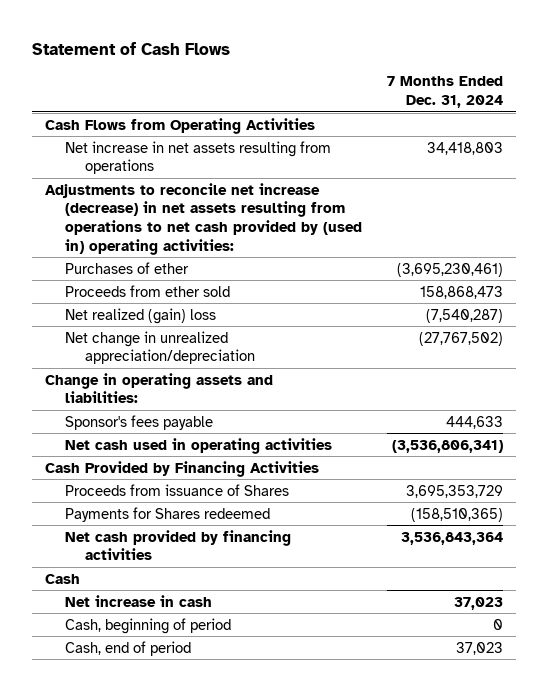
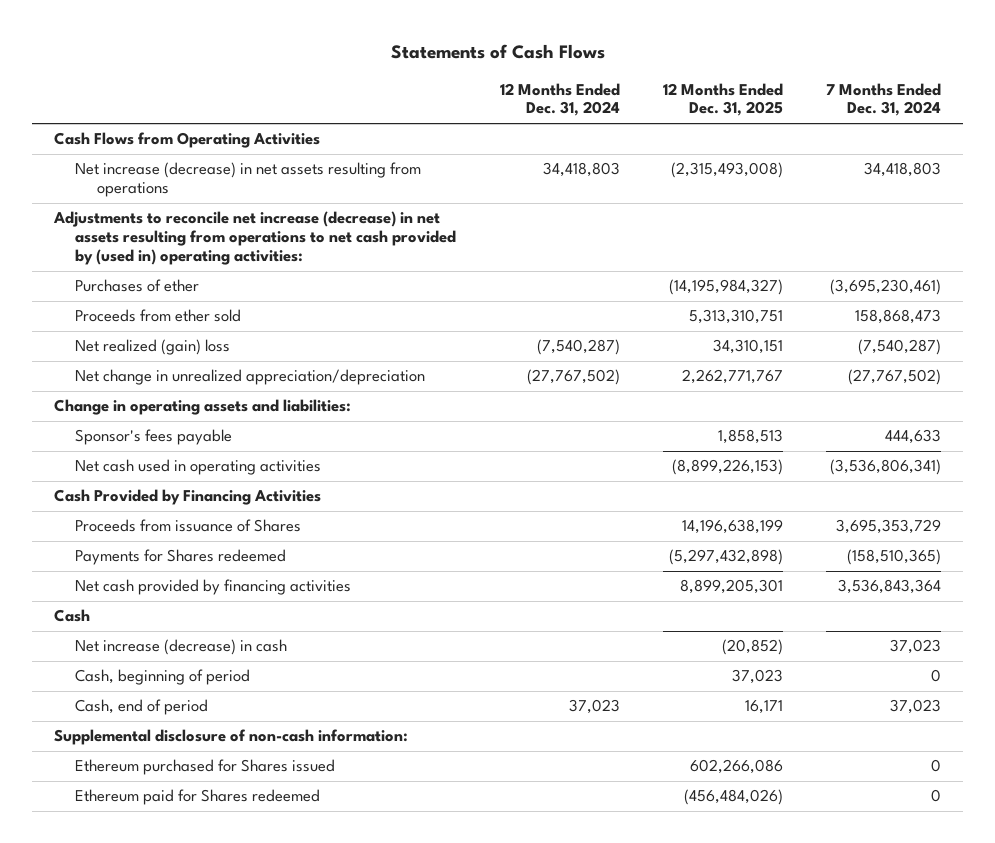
[32,42,231,56] Statement of Cash Flows -> [390,43,605,59] Statements of Cash Flows
none -> [499,82,620,117] 12 Months Ended Dec. 31, 2024
none -> [662,82,783,117] 12 Months Ended Dec. 31, 2025
[64,140,331,175] Net increase in net assets resulting from operations -> [75,162,422,198] Net increase (decrease) in net assets resulting from operations
[64,594,212,607] Net increase in cash -> [75,639,288,656] Net increase (decrease) in cash
none -> [54,729,409,746] Supplemental disclosure of non-cash information:
none -> [75,759,336,776] Ethereum purchased for Shares issued
none -> [75,789,321,806] Ethereum paid for Shares redeemed

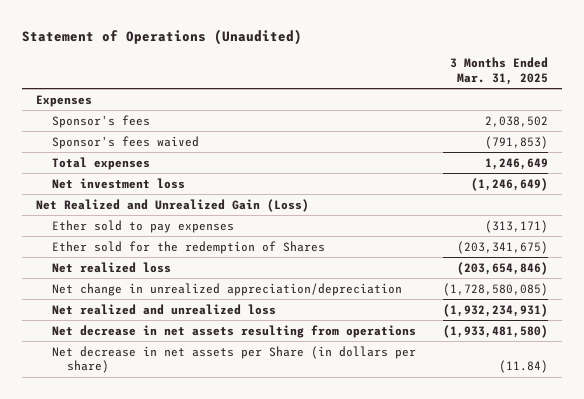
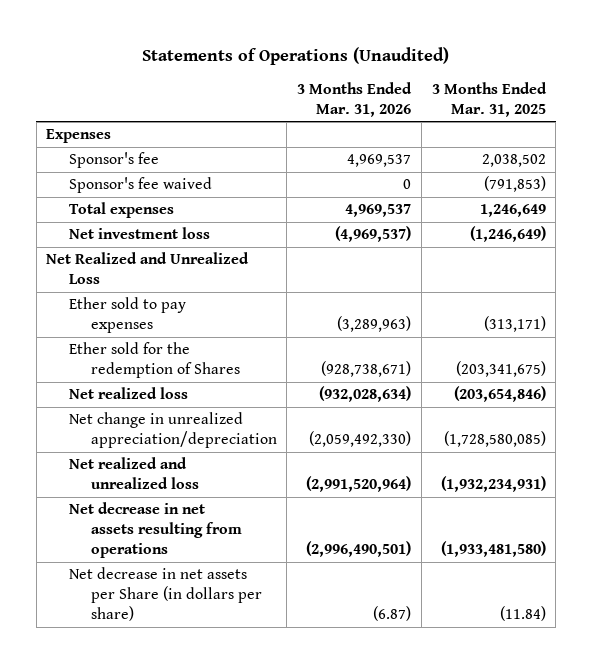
[22,28,303,45] Statement of Operations (Unaudited) -> [141,46,449,65] Statements of Operations (Unaudited)
none -> [297,81,413,117] 3 Months Ended Mar. 31, 2026
[51,114,150,128] Sponsor's fees -> [68,152,159,169] Sponsor's fee
[51,135,199,149] Sponsor's fees waived -> [68,177,212,194] Sponsor's fee waived
[36,198,310,212] Net Realized and Unrealized Gain (Loss) -> [46,252,250,285] Net Realized and Unrealized Loss

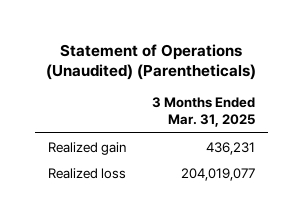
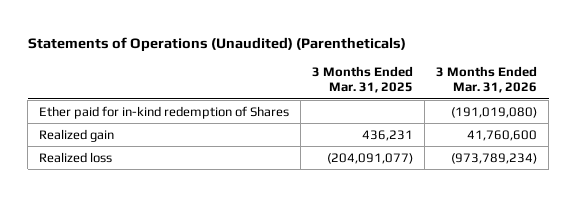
[46,43,257,81] Statement of Operations (Unaudited) (Parentheticals) -> [27,36,406,52] Statements of Operations (Unaudited) (Parentheticals)
none -> [436,66,538,94] 3 Months Ended Mar. 31, 2026
none -> [39,105,290,119] Ether paid for in-kind redemption of Shares
[181,167,256,181] 204,019,077 -> [327,152,414,164] (204,091,077)

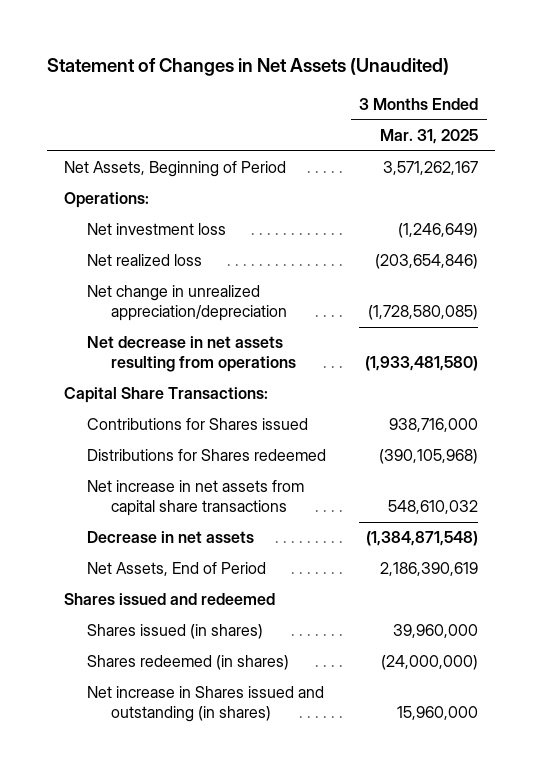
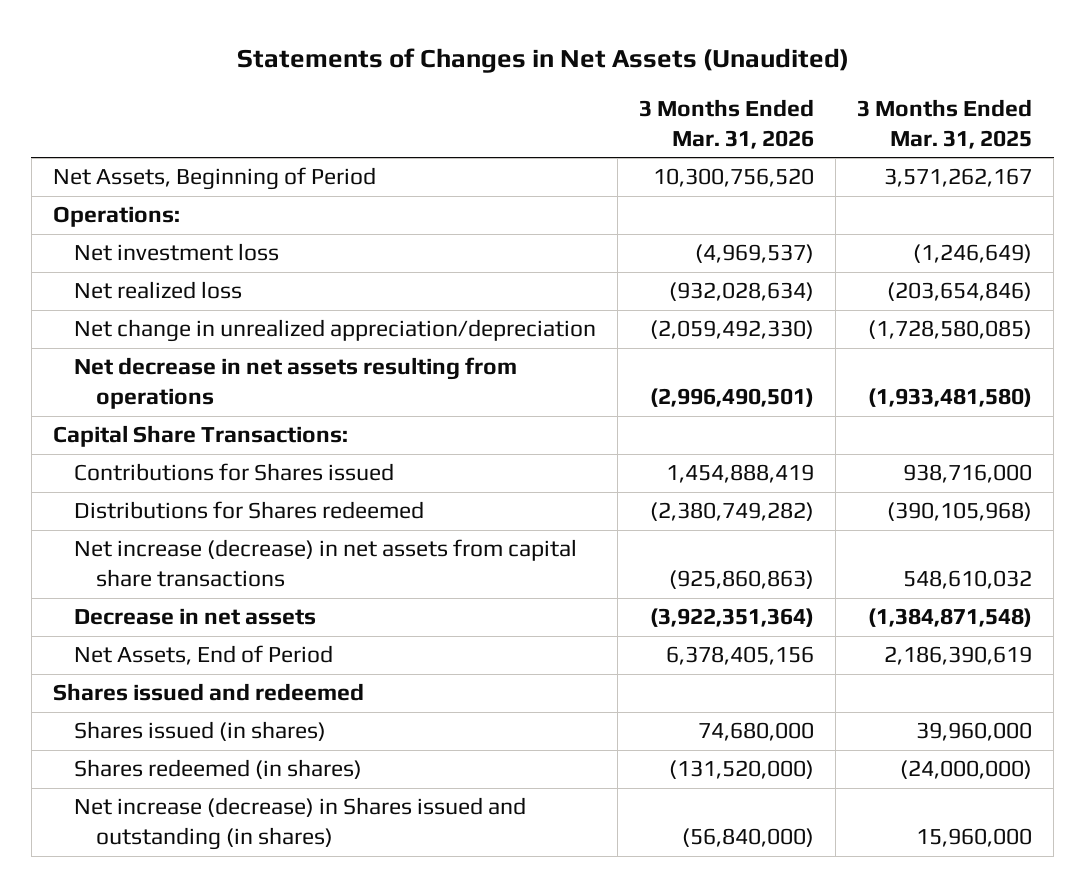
[47,58,450,77] Statement of Changes in Net Assets (Unaudited) -> [236,47,849,73] Statements of Changes in Net Assets (Unaudited)
none -> [639,99,815,149] 3 Months Ended Mar. 31, 2026
[87,480,305,517] Net increase in net assets from capital share transactions -> [74,539,578,587] Net increase (decrease) in net assets from capital share transactions
[87,686,325,723] Net increase in Shares issued and outstanding (in shares) -> [74,797,527,850] Net increase (decrease) in Shares issued and outstanding (in shares)

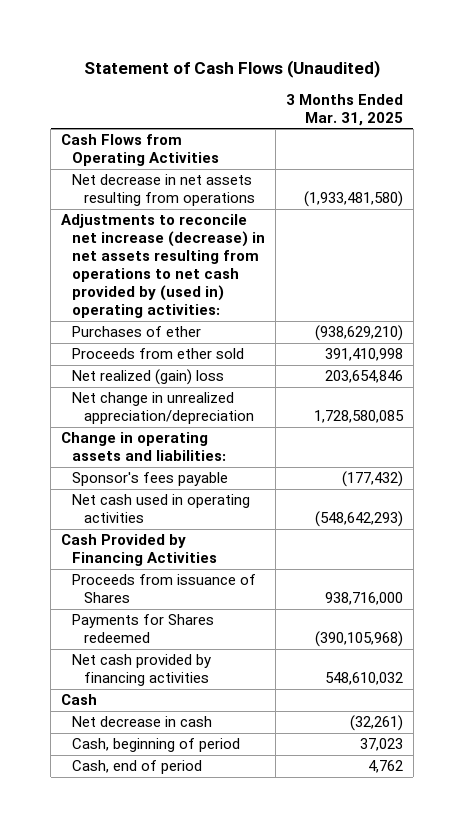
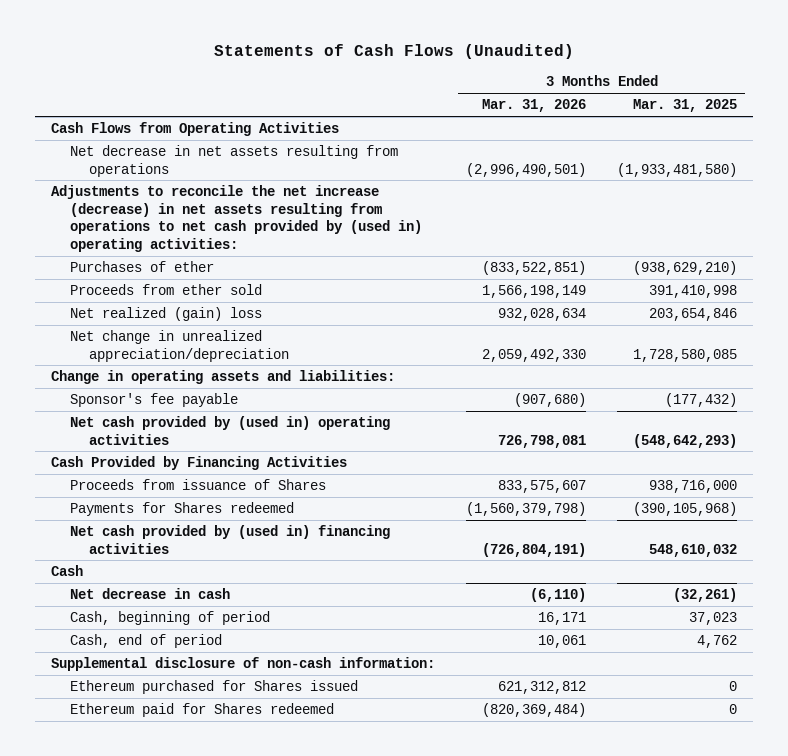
[83,59,380,78] Statement of Cash Flows (Unaudited) -> [213,44,574,60] Statements of Cash Flows (Unaudited)
none -> [481,99,586,113] Mar. 31, 2026
[60,214,266,319] Adjustments to reconcile net increase (decrease) in net assets resulting from operations to net cash provided by (used in) operating activities: -> [50,185,423,252] Adjustments to reconcile the net increase (decrease) in net assets resulting from operations to net cash provided by (used in) operating activities:
[72,472,229,487] Sponsor's fees payable -> [70,393,239,408] Sponsor's fee payable
[72,494,251,524] Net cash used in operating activities -> [70,416,391,445] Net cash provided by (used in) operating activities
[72,654,212,687] Net cash provided by financing activities -> [70,525,391,554] Net cash provided by (used in) financing activities
none -> [50,657,435,672] Supplemental disclosure of non-cash information:
none -> [70,680,359,695] Ethereum purchased for Shares issued
none -> [70,703,335,718] Ethereum paid for Shares redeemed

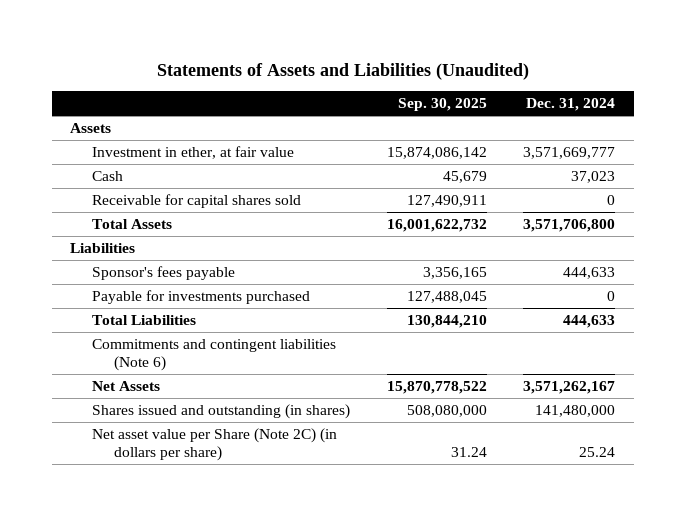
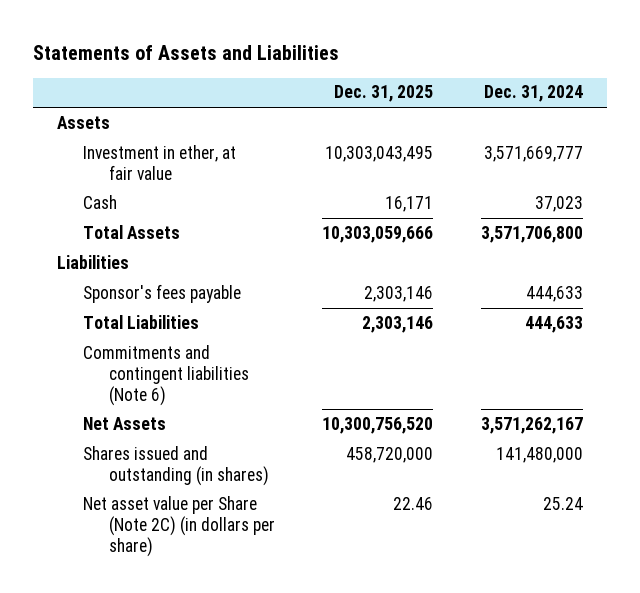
[156,62,529,80] Statements of Assets and Liabilities (Unaudited) -> [33,45,340,61] Statements of Assets and Liabilities
[397,98,487,112] Sep. 30, 2025 -> none
none -> [334,85,434,103] Dec. 31, 2025
[92,194,302,209] Receivable for capital shares sold -> none
[92,290,311,305] Payable for investments purchased -> none

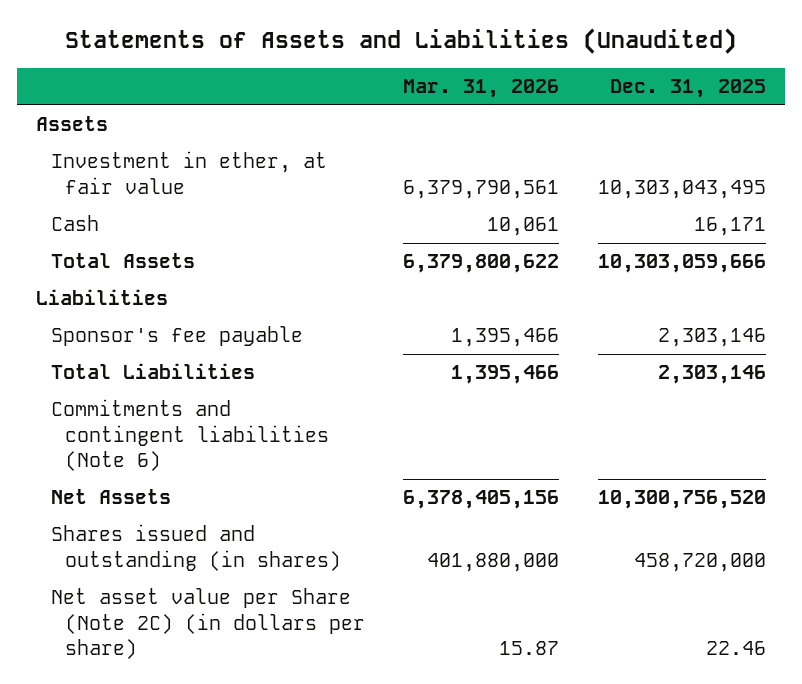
[33,45,340,61] Statements of Assets and Liabilities -> [65,27,738,54] Statements of Assets and Liabilities (Unaudited)
[483,85,583,103] Dec. 31, 2024 -> none
none -> [403,79,560,99] Mar. 31, 2026
[82,283,241,303] Sponsor's fees payable -> [50,326,303,347] Sponsor's fee payable

